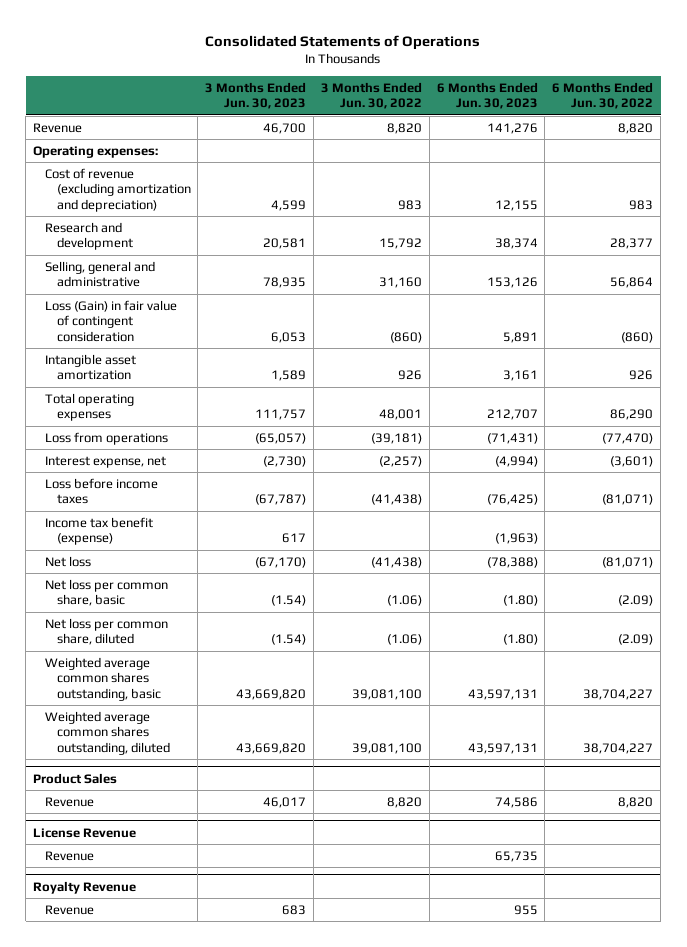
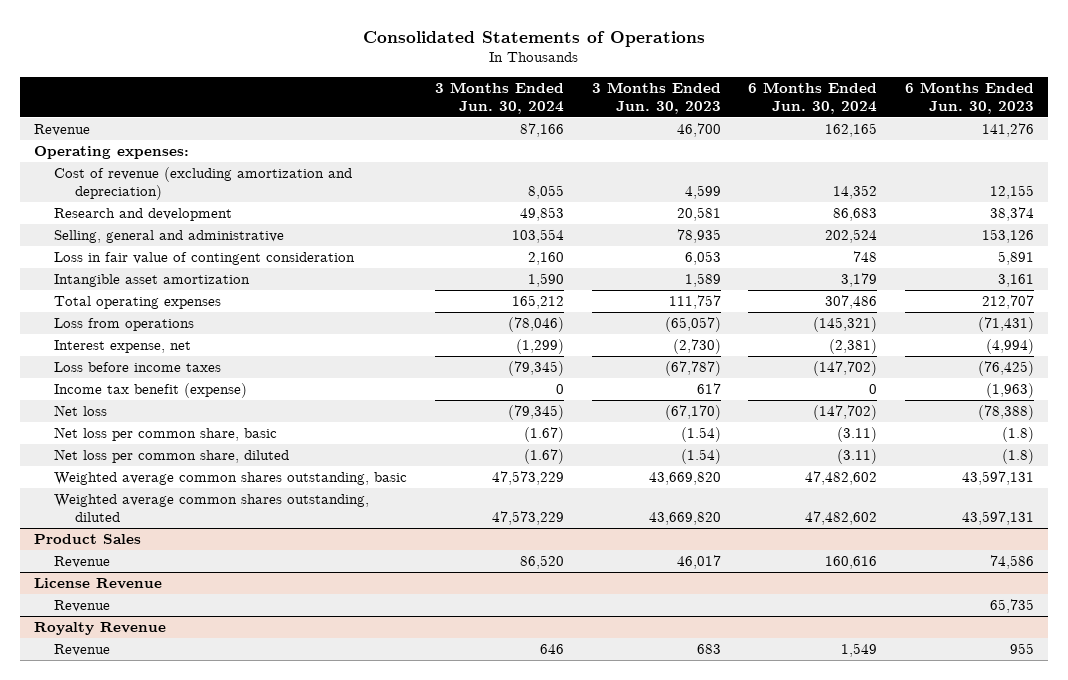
[320,81,422,110] 3 Months Ended Jun. 30, 2022 -> none
[552,81,654,110] 6 Months Ended Jun. 30, 2022 -> none
none -> [434,81,564,114] 3 Months Ended Jun. 30, 2024
none -> [748,81,878,114] 6 Months Ended Jun. 30, 2024
[44,299,177,342] Loss (Gain) in fair value of contingent consideration -> [54,251,356,265] Loss in fair value of contingent consideration
[502,595,538,607] (1.80) -> [1001,426,1034,442] (1.8)
[502,634,538,646] (1.80) -> [1001,448,1034,464] (1.8)

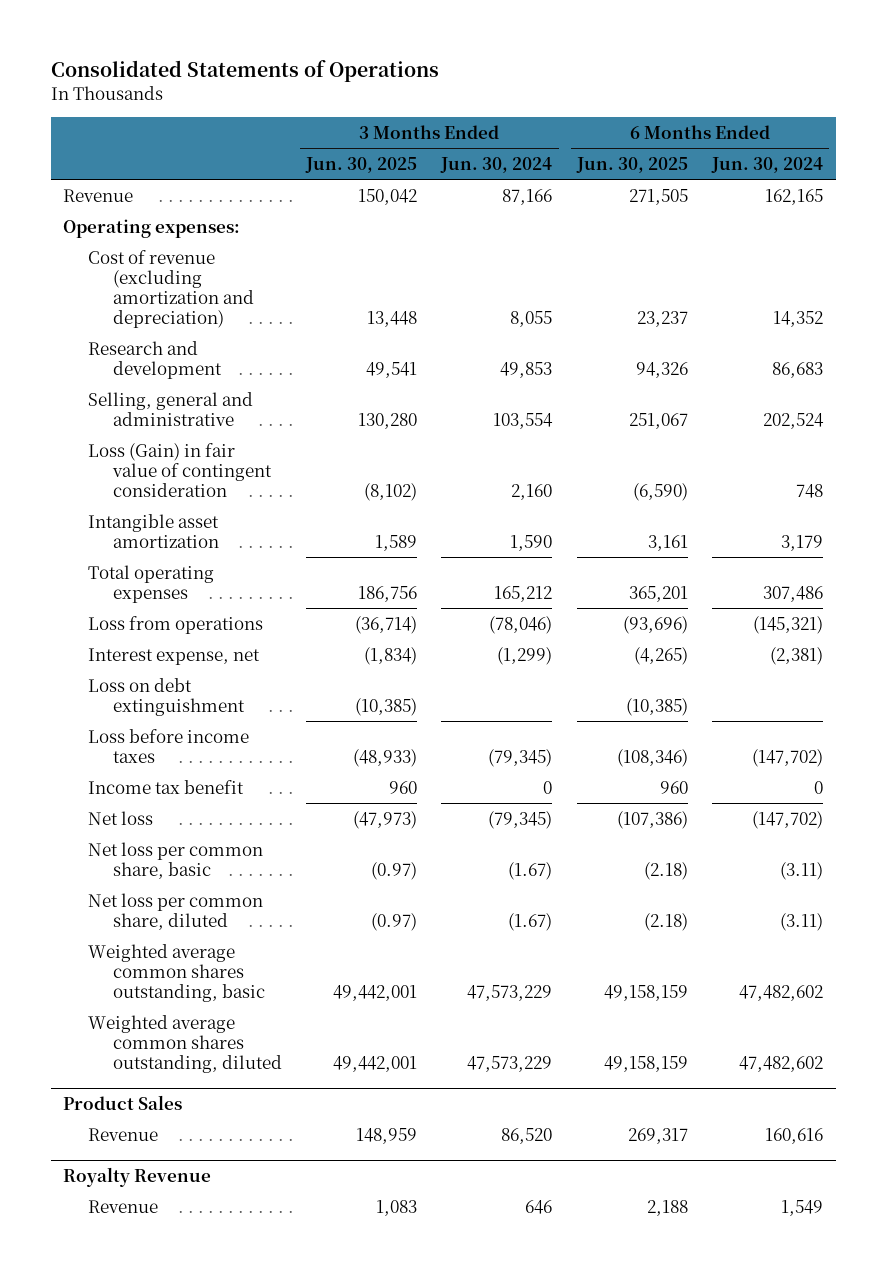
[591,81,721,114] 3 Months Ended Jun. 30, 2023 -> none
[904,81,1034,114] 6 Months Ended Jun. 30, 2023 -> none
none -> [304,156,417,173] Jun. 30, 2025
none -> [575,156,688,173] Jun. 30, 2025
[54,251,356,265] Loss in fair value of contingent consideration -> [87,442,272,497] Loss (Gain) in fair value of contingent consideration
none -> [87,677,245,716] Loss on debt extinguishment
[54,382,248,398] Income tax benefit (expense) -> [87,779,244,794] Income tax benefit
[34,577,163,589] License Revenue -> none
[54,599,111,612] Revenue -> none

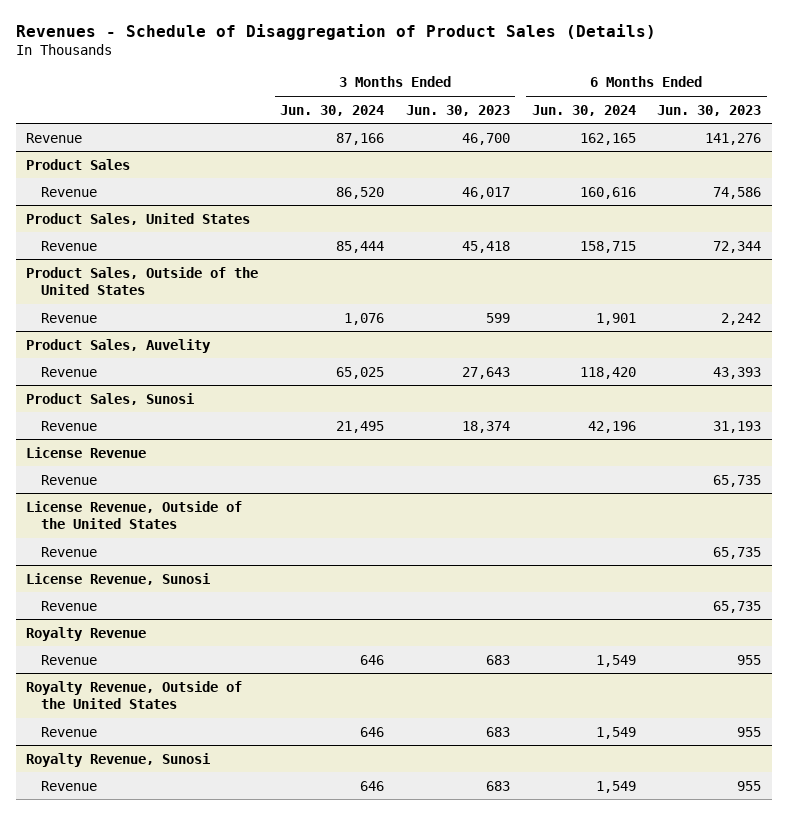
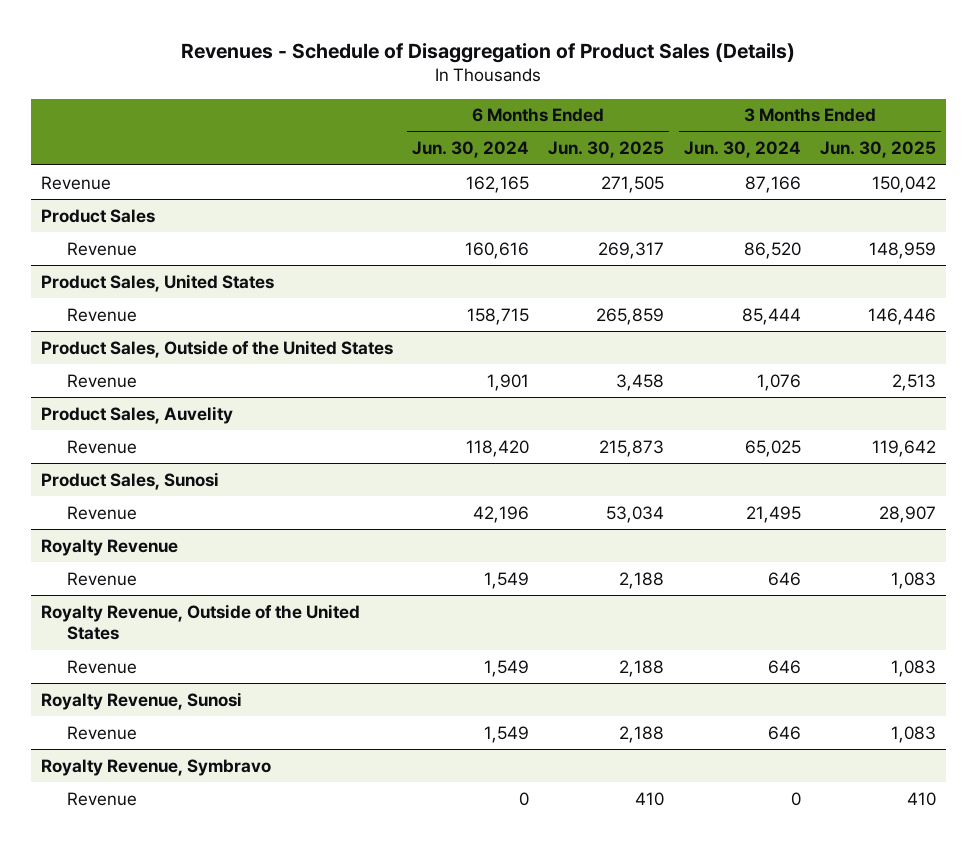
[405,104,510,116] Jun. 30, 2023 -> none
[657,104,762,116] Jun. 30, 2023 -> none
none -> [548,141,665,159] Jun. 30, 2025
none -> [820,141,937,159] Jun. 30, 2025
[26,446,147,458] License Revenue -> none
[41,474,98,485] Revenue -> none
[26,500,243,530] License Revenue, Outside of the United States -> none
[41,546,98,557] Revenue -> none
[26,572,211,585] License Revenue, Sunosi -> none
[41,600,98,611] Revenue -> none
none -> [40,758,271,776] Royalty Revenue, Symbravo
none -> [67,791,138,806] Revenue

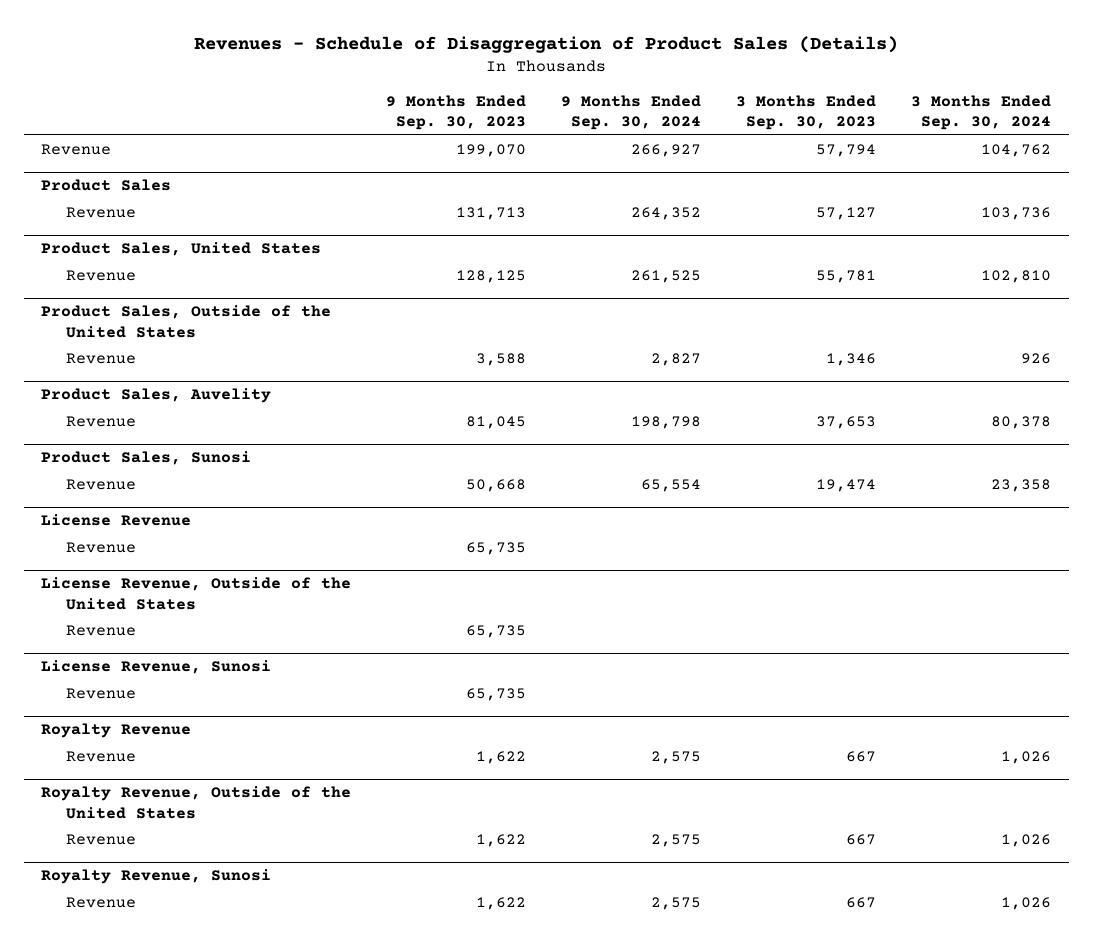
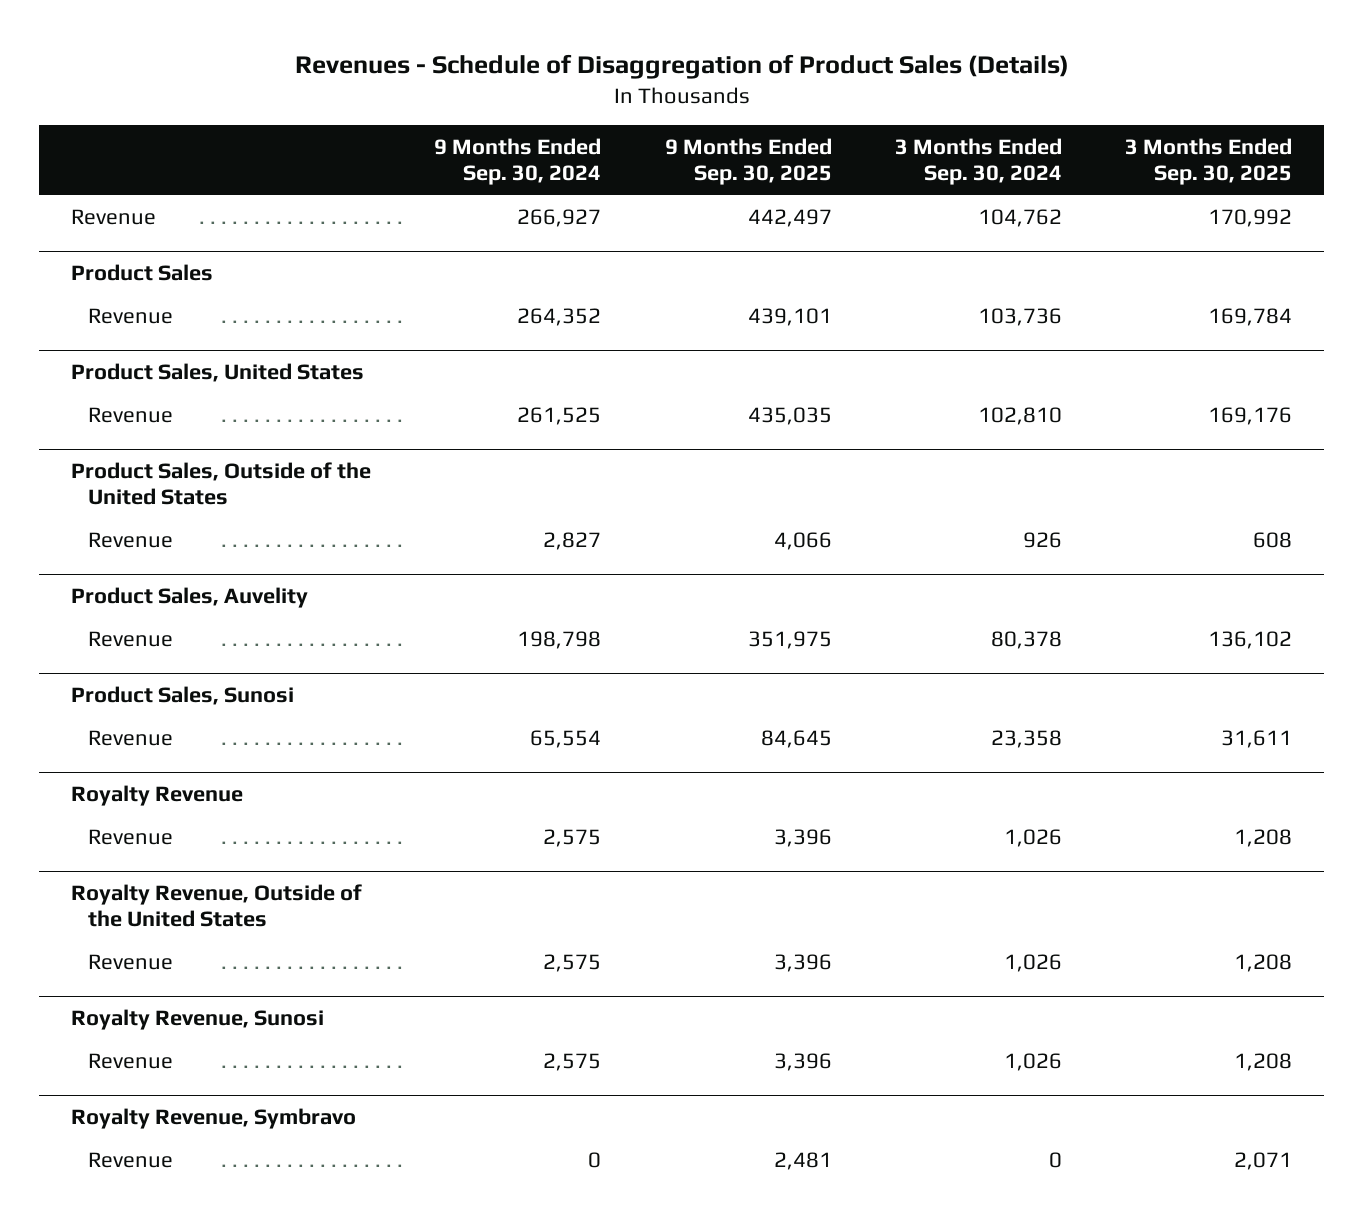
[386,94,527,131] 9 Months Ended Sep. 30, 2023 -> none
[736,94,877,131] 3 Months Ended Sep. 30, 2023 -> none
none -> [664,137,832,185] 9 Months Ended Sep. 30, 2025
none -> [1125,137,1293,185] 3 Months Ended Sep. 30, 2025
[41,514,192,527] License Revenue -> none
[65,541,136,553] Revenue -> none
[41,577,352,610] License Revenue, Outside of the United States -> none
[65,624,136,636] Revenue -> none
[41,660,272,675] License Revenue, Sunosi -> none
[65,687,136,699] Revenue -> none
none -> [70,1107,356,1129] Royalty Revenue, Symbravo
none -> [88,1151,174,1168] Revenue

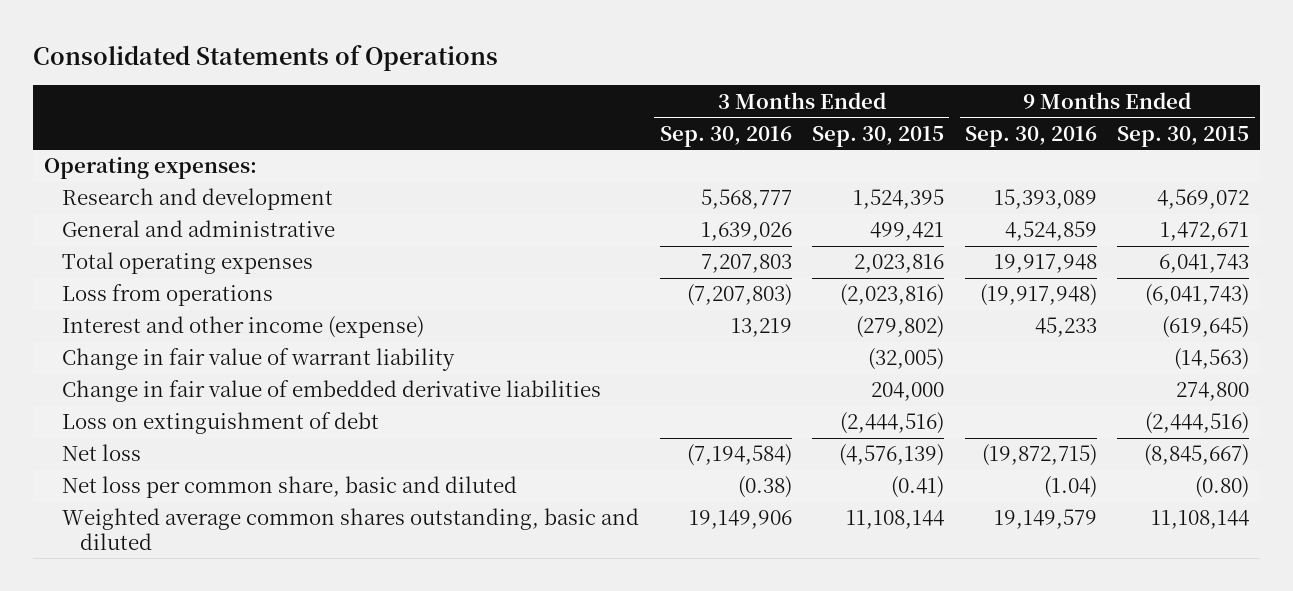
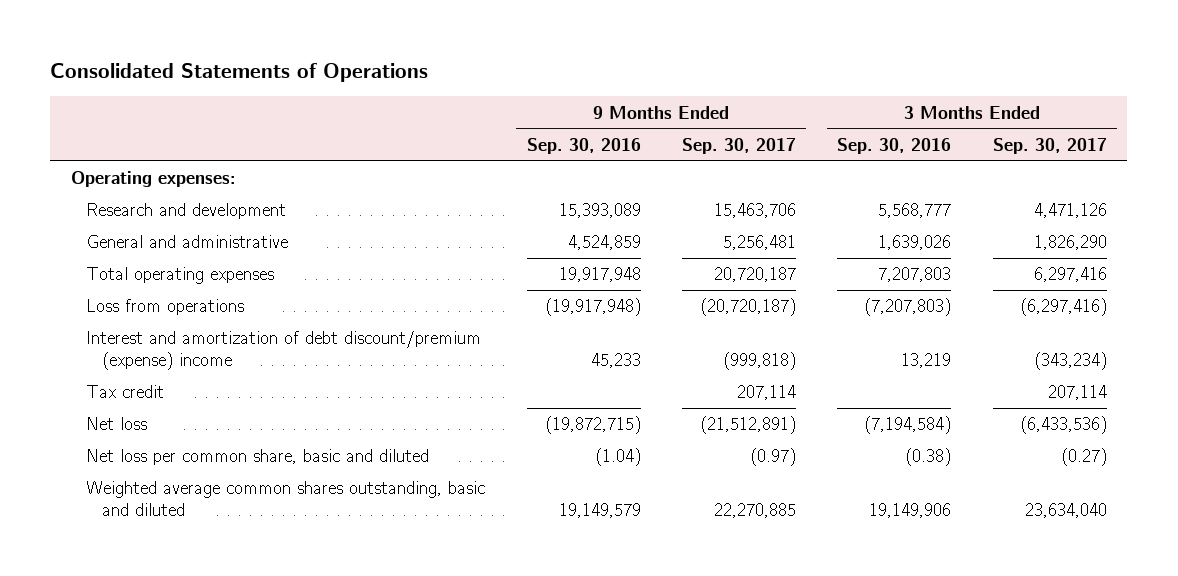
[812,125,945,147] Sep. 30, 2015 -> none
[1117,125,1250,147] Sep. 30, 2015 -> none
none -> [681,137,796,154] Sep. 30, 2017
none -> [992,137,1107,154] Sep. 30, 2017
[61,348,455,372] Change in fair value of warrant liability -> none
[61,380,601,403] Change in fair value of embedded derivative liabilities -> none
[61,412,379,435] Loss on extinguishment of debt -> none
[61,316,424,339] Interest and other income (expense) -> [86,331,482,371] Interest and amortization of debt discount/premium (expense) income
none -> [86,385,165,399] Tax credit

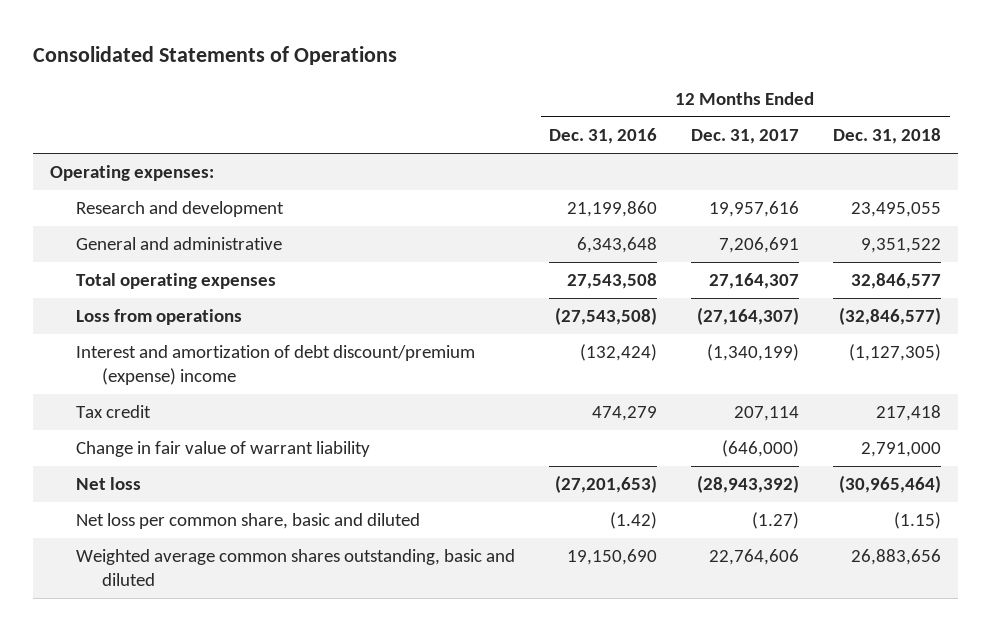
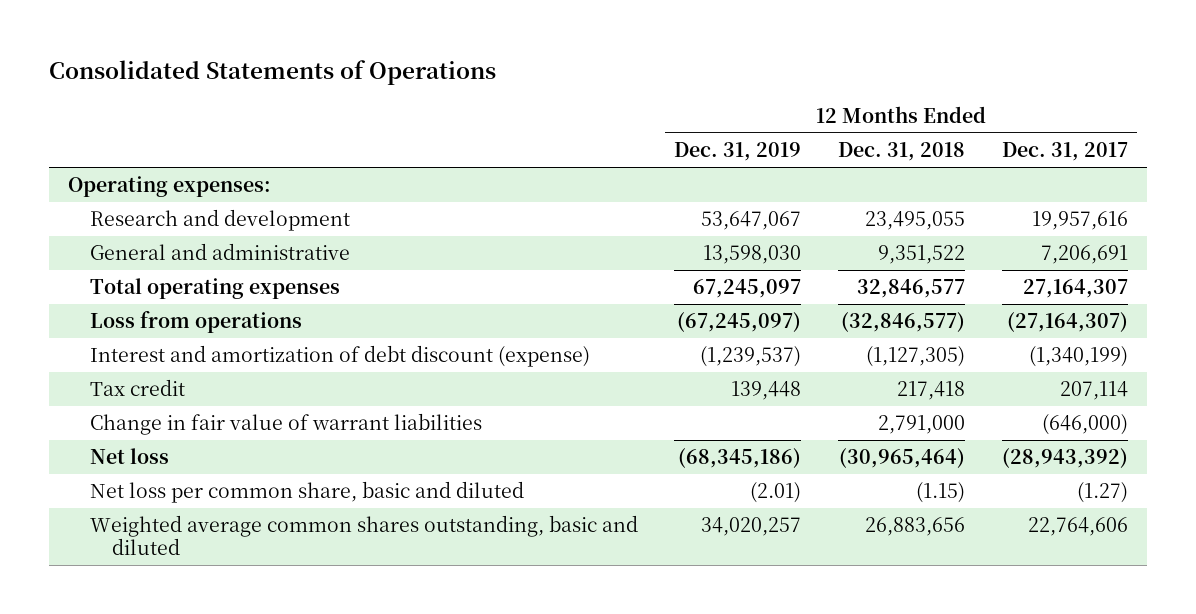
[549,128,658,145] Dec. 31, 2016 -> none
none -> [674,142,802,162] Dec. 31, 2019
[76,345,476,386] Interest and amortization of debt discount/premium (expense) income -> [89,345,590,368] Interest and amortization of debt discount (expense)
[76,441,371,458] Change in fair value of warrant liability -> [89,413,482,436] Change in fair value of warrant liabilities

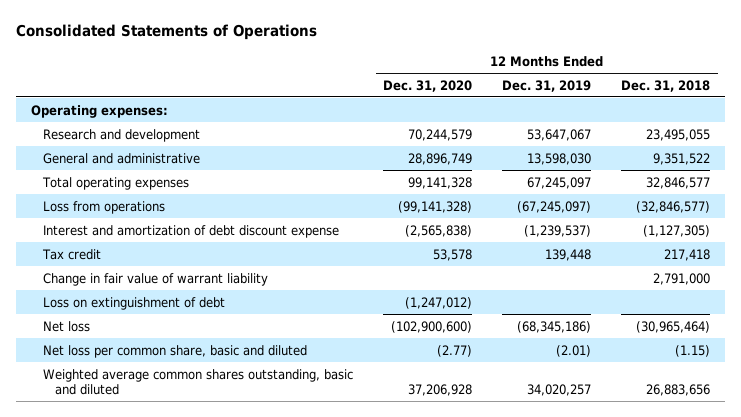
[1002,142,1129,162] Dec. 31, 2017 -> none
none -> [383,79,473,92] Dec. 31, 2020
[89,345,590,368] Interest and amortization of debt discount (expense) -> [43,224,340,238] Interest and amortization of debt discount expense
[89,413,482,436] Change in fair value of warrant liabilities -> [43,272,269,286] Change in fair value of warrant liability
none -> [43,296,226,310] Loss on extinguishment of debt

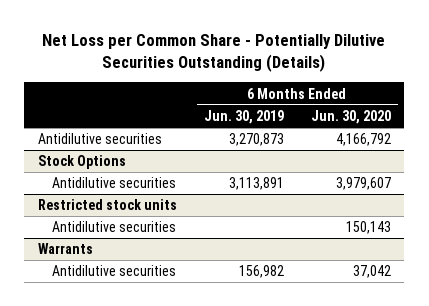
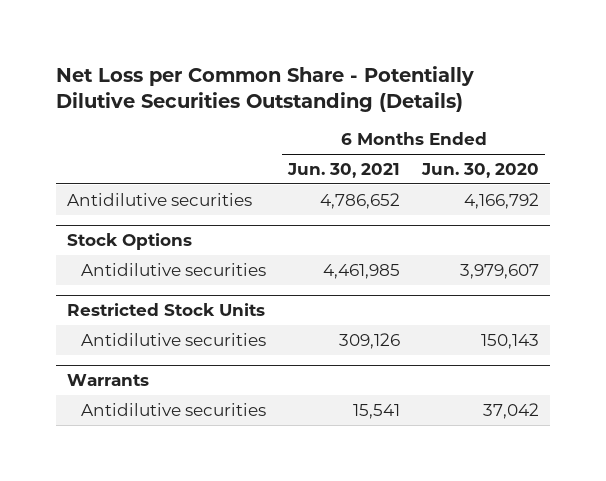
[203,110,284,125] Jun. 30, 2019 -> none
none -> [286,162,400,178] Jun. 30, 2021
[37,199,177,211] Restricted stock units -> [66,303,265,317] Restricted Stock Units

